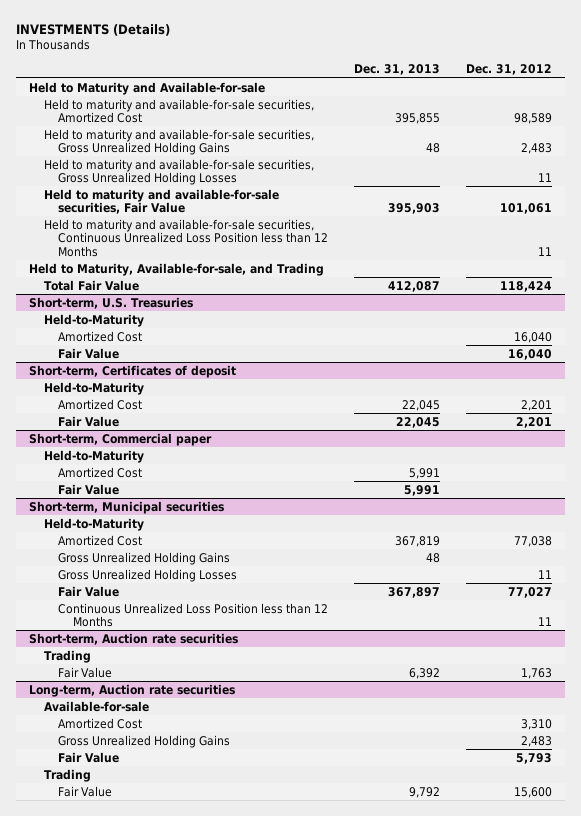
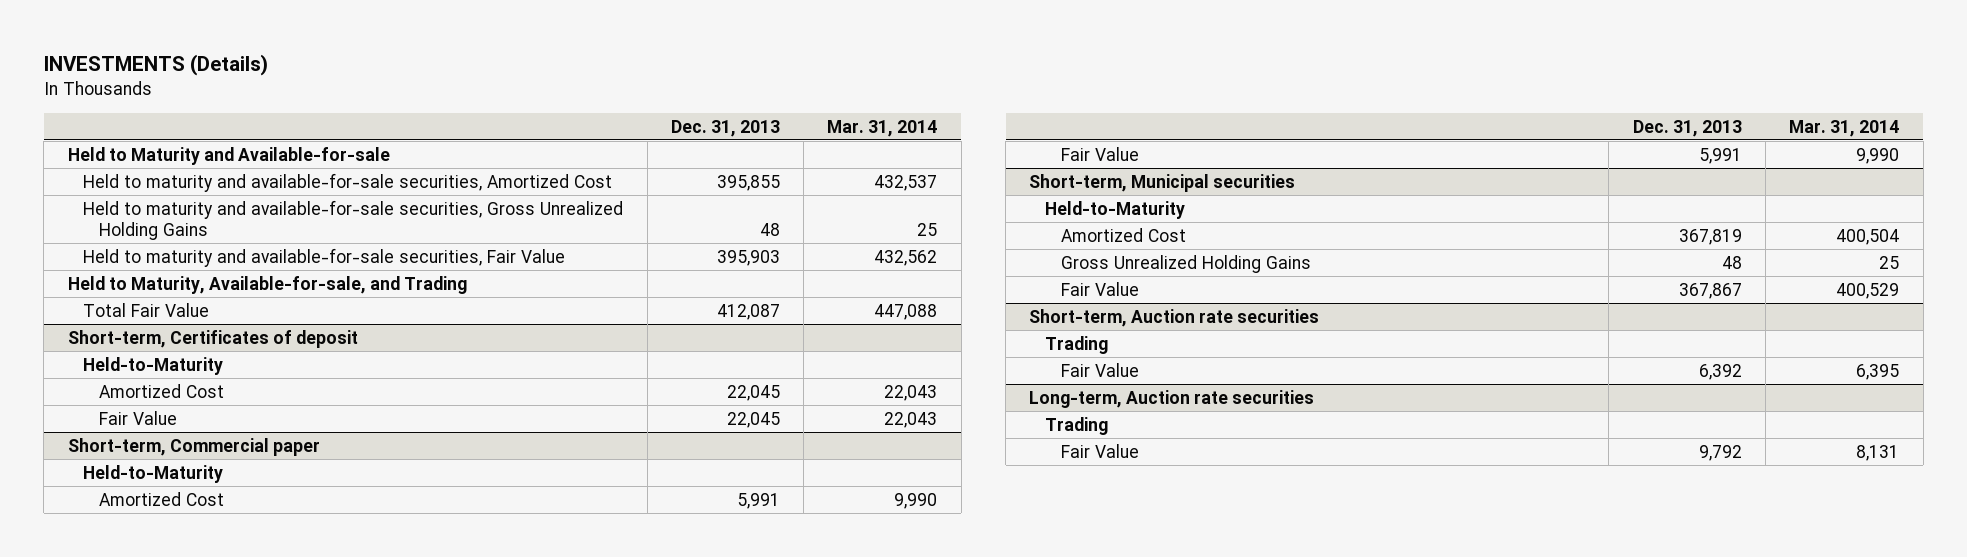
[465,64,552,76] Dec. 31, 2012 -> none
none -> [827,119,938,137] Mar. 31, 2014
[43,158,314,186] Held to maturity and available-for-sale securities, Gross Unrealized Holding Losses -> none
[43,218,329,257] Held to maturity and available-for-sale securities, Continuous Unrealized Loss Position less than 12 Months -> none
[29,296,194,309] Short-term, U.S. Treasuries -> none
[43,313,144,327] Held-to-Maturity -> none
[58,330,143,342] Amortized Cost -> none
[58,347,120,359] Fair Value -> none
[58,568,238,582] Gross Unrealized Holding Losses -> none
[58,602,329,628] Continuous Unrealized Loss Position less than 12 Months -> none
[387,586,440,598] 367,897 -> [1678,282,1742,299] 367,867
[43,700,149,712] Available-for-sale -> none
[58,717,143,729] Amortized Cost -> none
[58,734,231,748] Gross Unrealized Holding Gains -> none
[58,751,120,763] Fair Value -> none

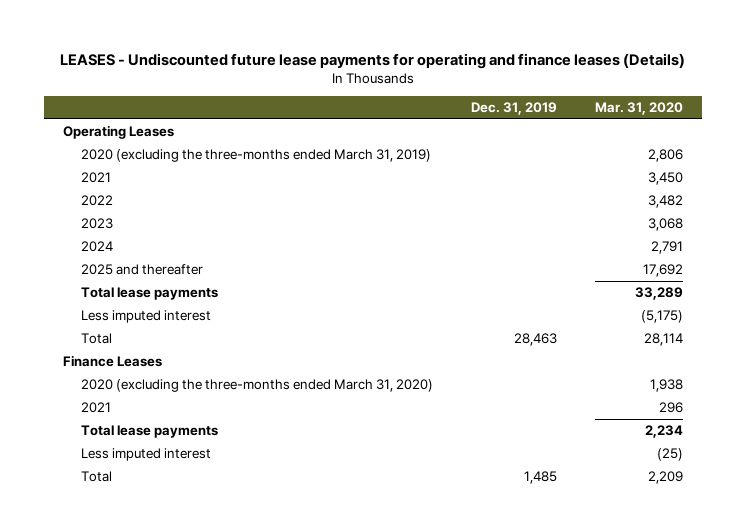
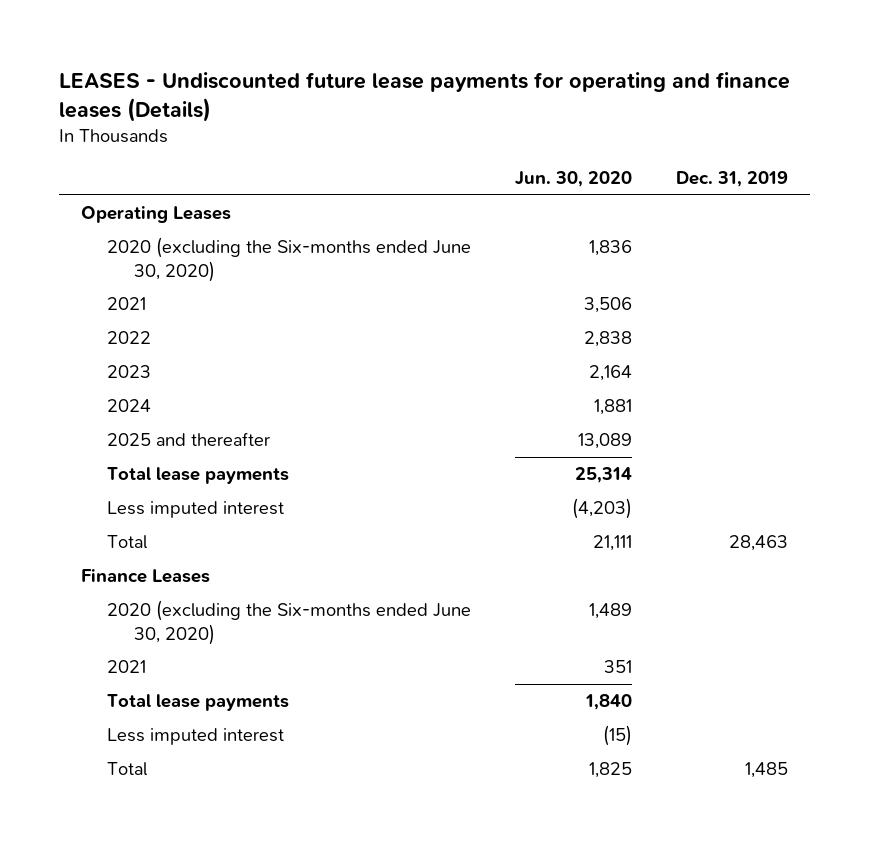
[594,101,683,115] Mar. 31, 2020 -> none
none -> [515,171,633,188] Jun. 30, 2020
[81,149,432,163] 2020 (excluding the three-months ended March 31, 2019) -> [107,237,472,283] 2020 (excluding the Six-months ended June 30, 2020)
[81,379,434,393] 2020 (excluding the three-months ended March 31, 2020) -> [107,600,472,646] 2020 (excluding the Six-months ended June 30, 2020)

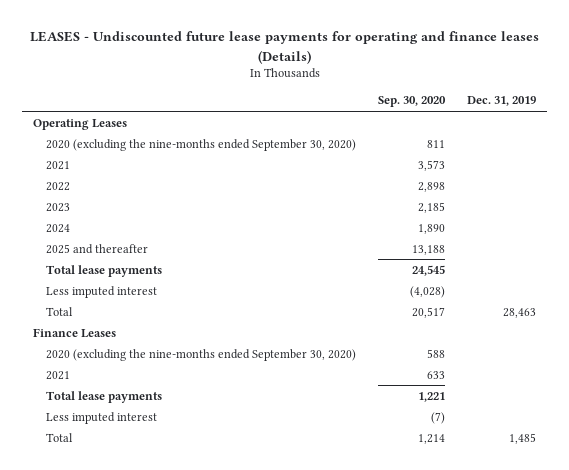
[515,171,633,188] Jun. 30, 2020 -> none
none -> [378,96,447,108] Sep. 30, 2020
[107,237,472,283] 2020 (excluding the Six-months ended June 30, 2020) -> [46,138,357,151] 2020 (excluding the nine-months ended September 30, 2020)
[107,600,472,646] 2020 (excluding the Six-months ended June 30, 2020) -> [46,348,357,361] 2020 (excluding the nine-months ended September 30, 2020)

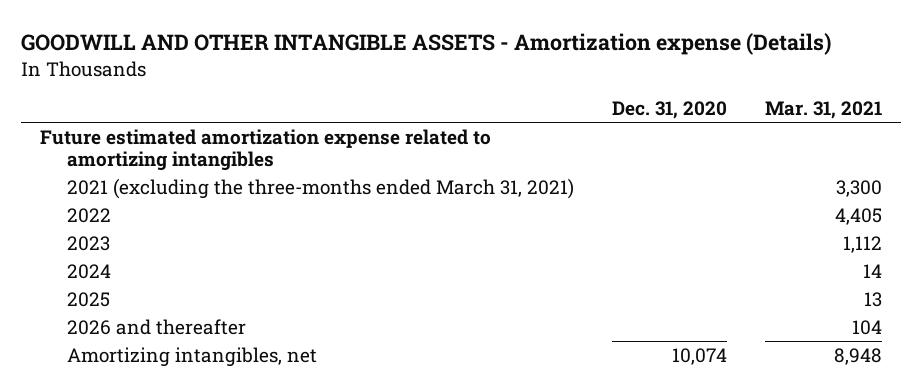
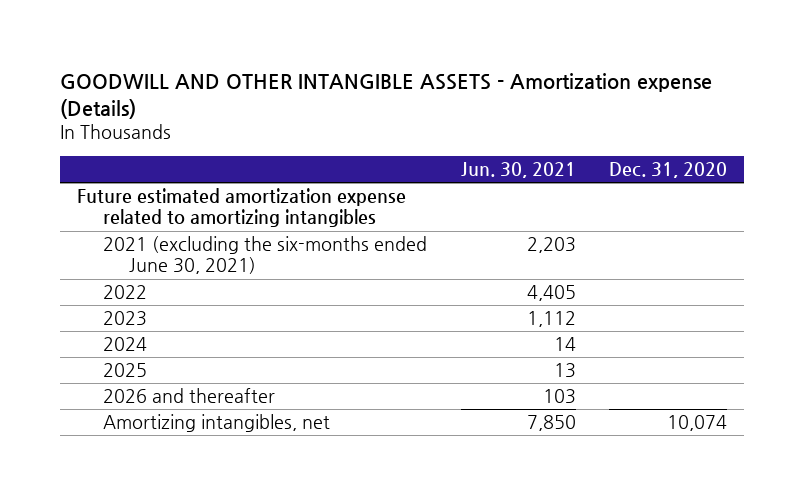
[764,101,882,120] Mar. 31, 2021 -> none
none -> [460,162,576,179] Jun. 30, 2021
[67,177,575,199] 2021 (excluding the three-months ended March 31, 2021) -> [103,236,428,275] 2021 (excluding the six-months ended June 30, 2021)

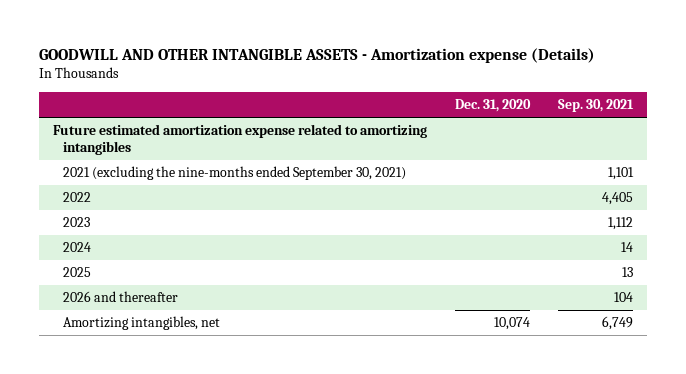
[460,162,576,179] Jun. 30, 2021 -> none
none -> [557,99,634,113] Sep. 30, 2021
[103,236,428,275] 2021 (excluding the six-months ended June 30, 2021) -> [63,166,407,181] 2021 (excluding the nine-months ended September 30, 2021)

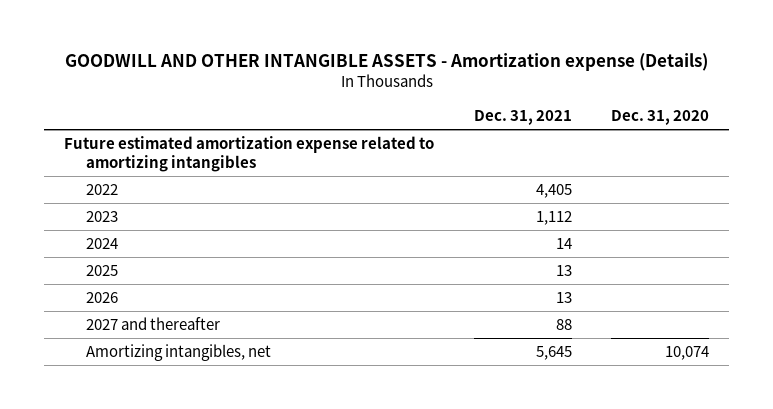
[557,99,634,113] Sep. 30, 2021 -> none
none -> [473,109,572,125] Dec. 31, 2021
[63,166,407,181] 2021 (excluding the nine-months ended September 30, 2021) -> none
[63,291,179,303] 2026 and thereafter -> [85,292,118,304] 2026
none -> [85,317,220,331] 2027 and thereafter

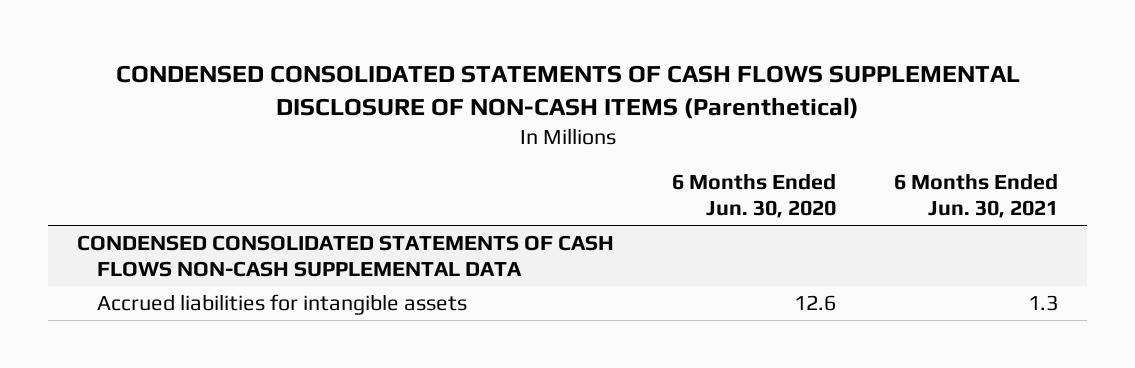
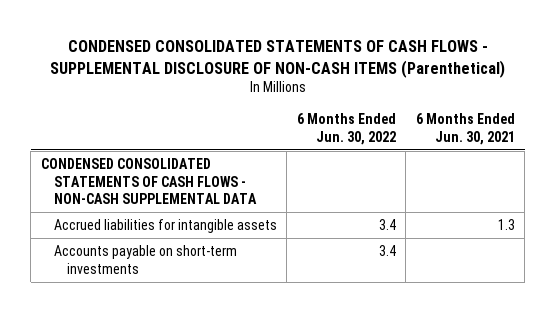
[115,64,1020,119] CONDENSED CONSOLIDATED STATEMENTS OF CASH FLOWS SUPPLEMENTAL DISCLOSURE OF NON-CASH ITEMS (Parenthetical) -> [49,40,505,78] CONDENSED CONSOLIDATED STATEMENTS OF CASH FLOWS - SUPPLEMENTAL DISCLOSURE OF NON-CASH ITEMS (Parenthetical)
[672,173,837,219] 6 Months Ended Jun. 30, 2020 -> none
none -> [296,112,396,145] 6 Months Ended Jun. 30, 2022
[77,234,615,277] CONDENSED CONSOLIDATED STATEMENTS OF CASH FLOWS NON-CASH SUPPLEMENTAL DATA -> [40,157,257,205] CONDENSED CONSOLIDATED STATEMENTS OF CASH FLOWS - NON-CASH SUPPLEMENTAL DATA
none -> [53,244,237,274] Accounts payable on short-term investments

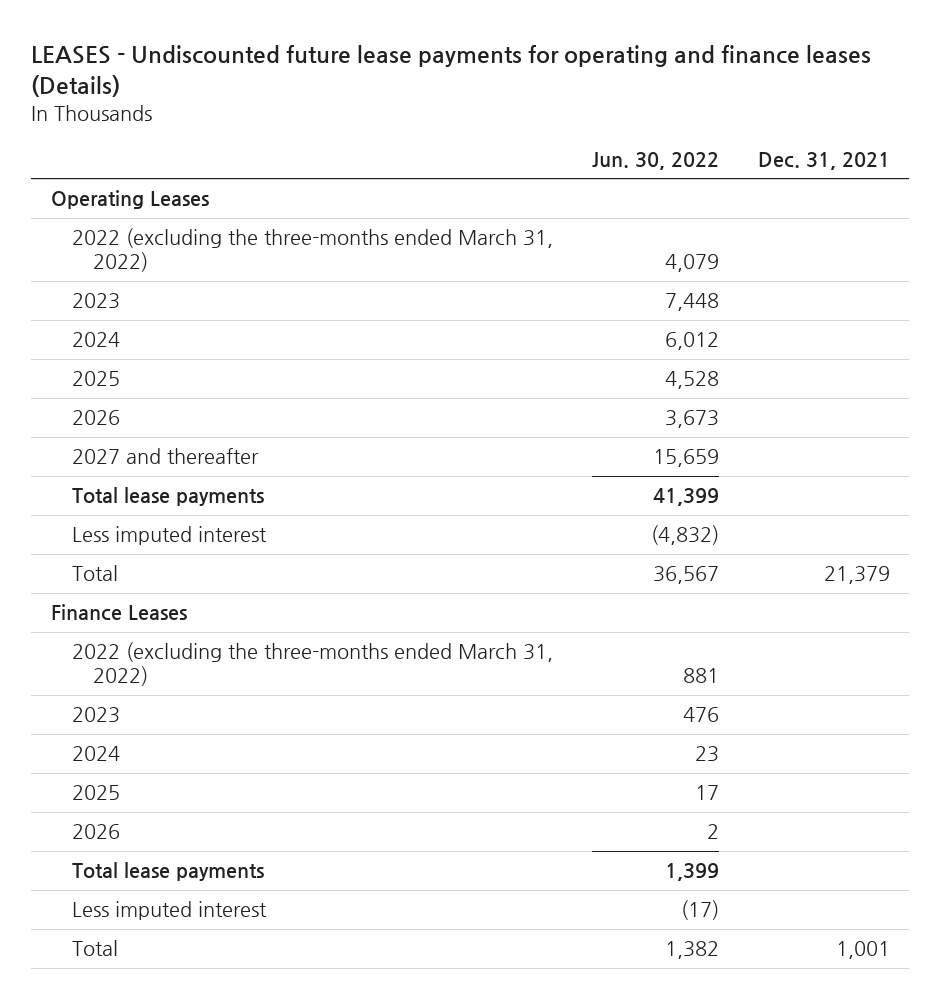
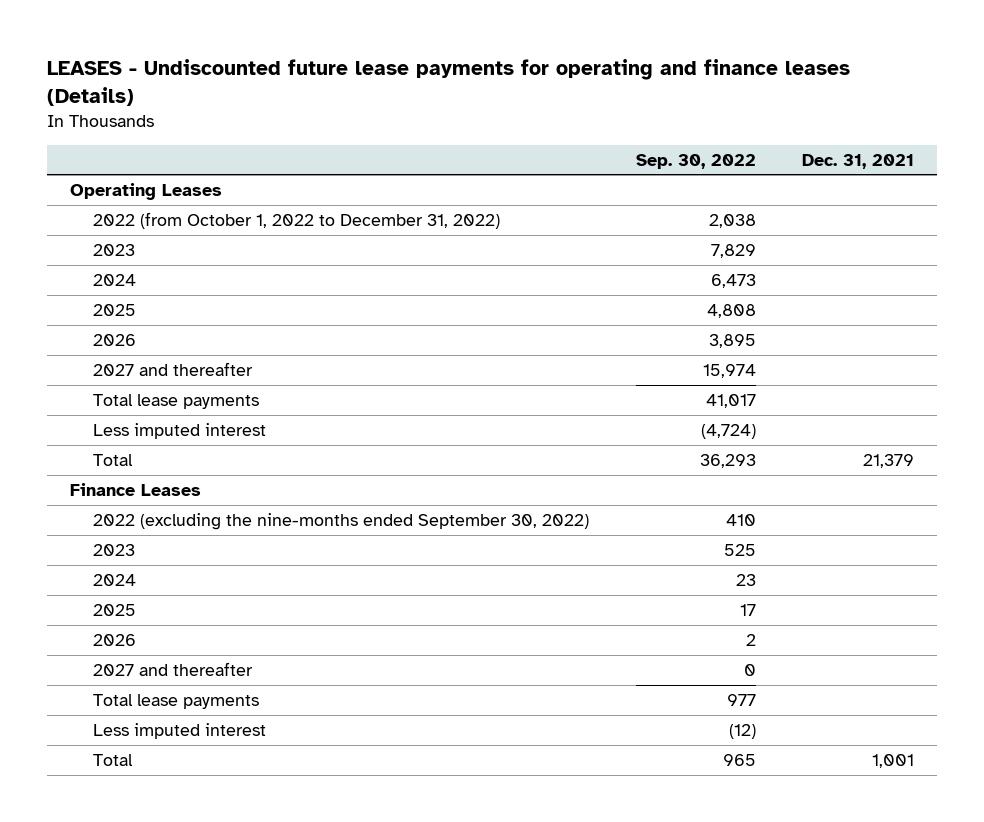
[591,151,719,170] Jun. 30, 2022 -> none
none -> [635,153,756,169] Sep. 30, 2022
[71,228,553,273] 2022 (excluding the three-months ended March 31, 2022) -> [93,211,501,229] 2022 (from October 1, 2022 to December 31, 2022)
[71,642,553,687] 2022 (excluding the three-months ended March 31, 2022) -> [93,512,590,530] 2022 (excluding the nine-months ended September 30, 2022)
none -> [93,661,254,676] 2027 and thereafter

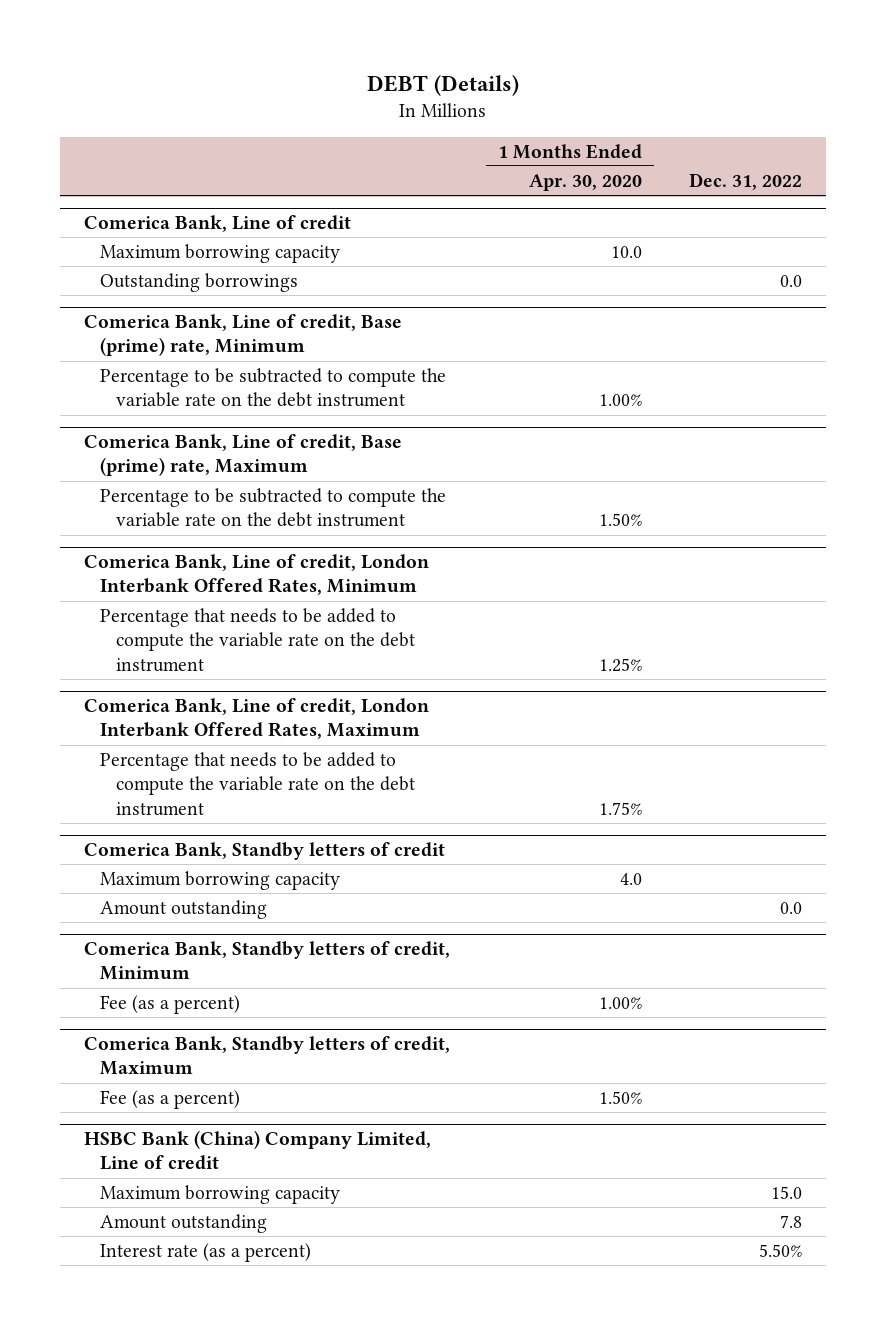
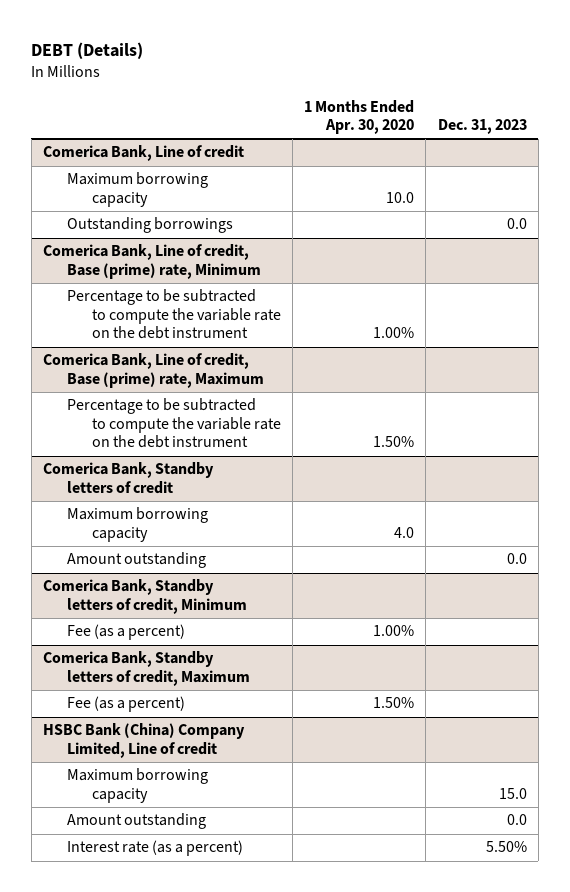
[689,172,803,190] Dec. 31, 2022 -> none
none -> [437,119,527,135] Dec. 31, 2023
[84,554,430,596] Comerica Bank, Line of credit, London Interbank Offered Rates, Minimum -> none
[100,607,416,672] Percentage that needs to be added to compute the variable rate on the debt instrument -> none
[84,698,430,740] Comerica Bank, Line of credit, London Interbank Offered Rates, Maximum -> none
[100,751,416,816] Percentage that needs to be added to compute the variable rate on the debt instrument -> none

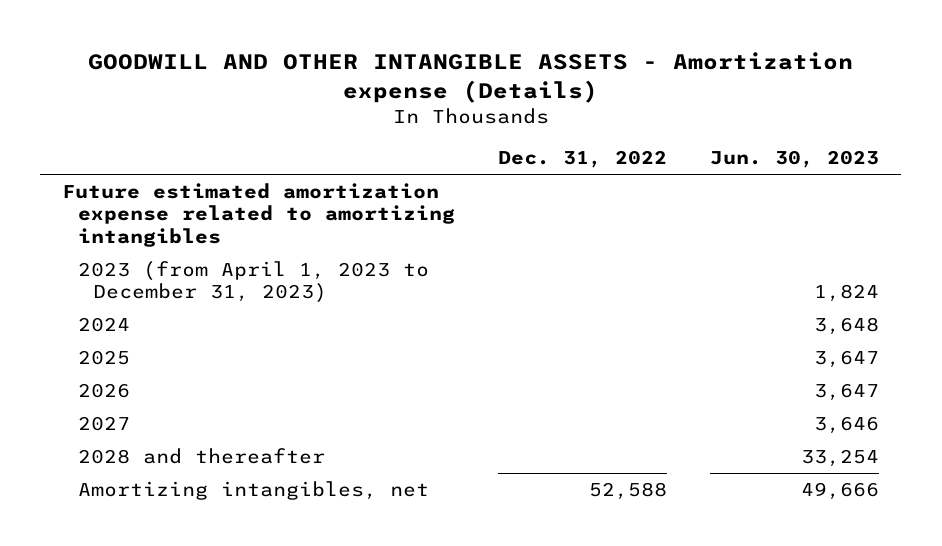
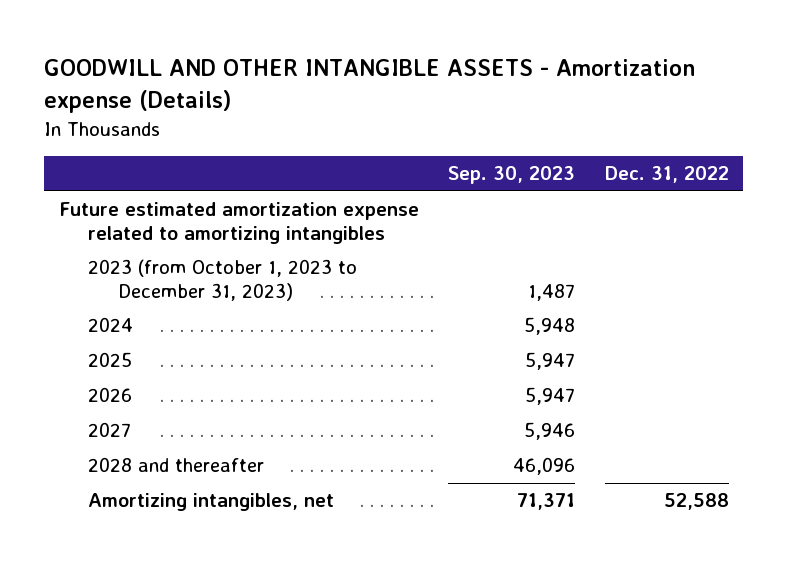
[710,149,880,168] Jun. 30, 2023 -> none
none -> [448,166,576,185] Sep. 30, 2023
[77,261,429,304] 2023 (from April 1, 2023 to December 31, 2023) -> [88,259,358,302] 2023 (from October 1, 2023 to December 31, 2023)

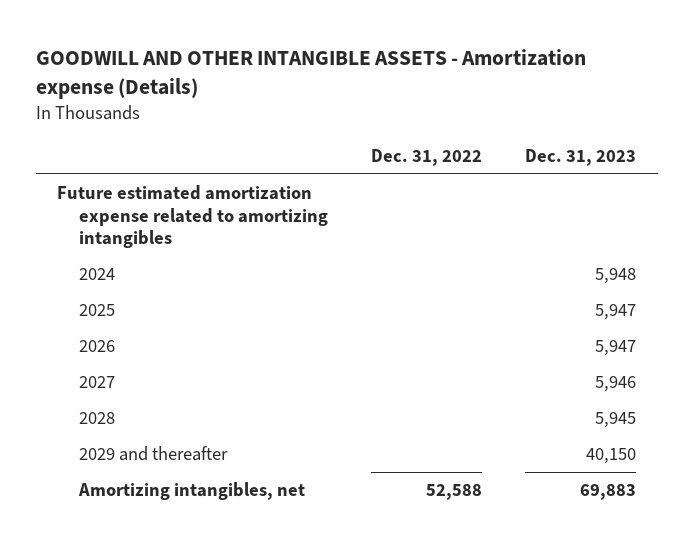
[448,166,576,185] Sep. 30, 2023 -> none
none -> [525,148,637,166] Dec. 31, 2023
[88,259,358,302] 2023 (from October 1, 2023 to December 31, 2023) -> none
none -> [78,412,115,425] 2028
[88,457,265,473] 2028 and thereafter -> [78,446,228,462] 2029 and thereafter

